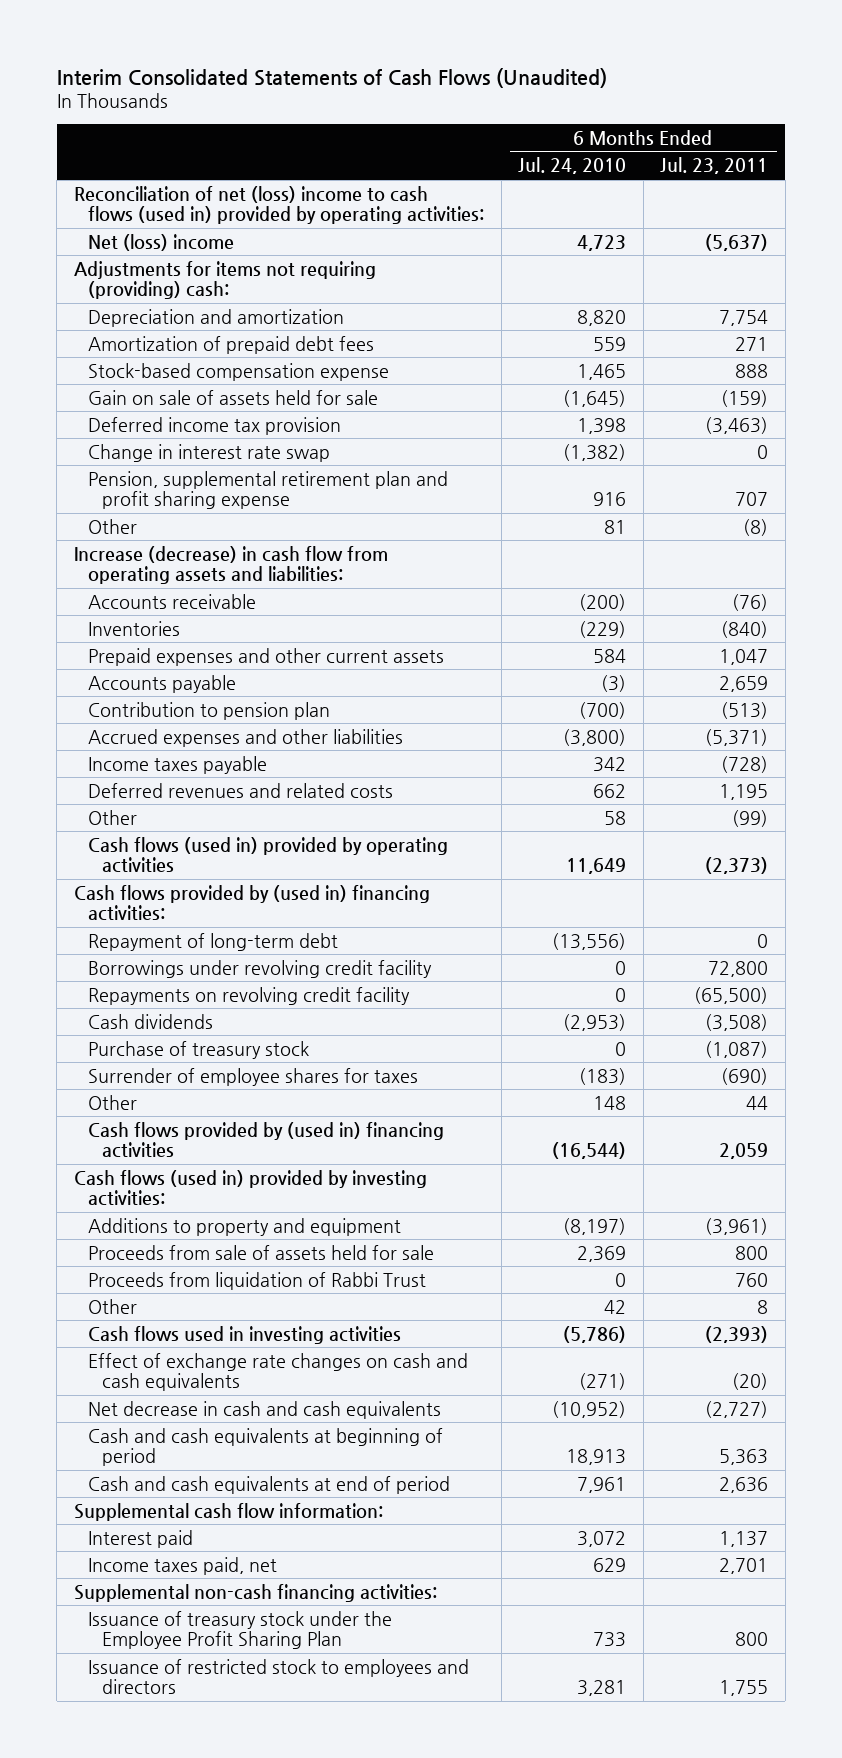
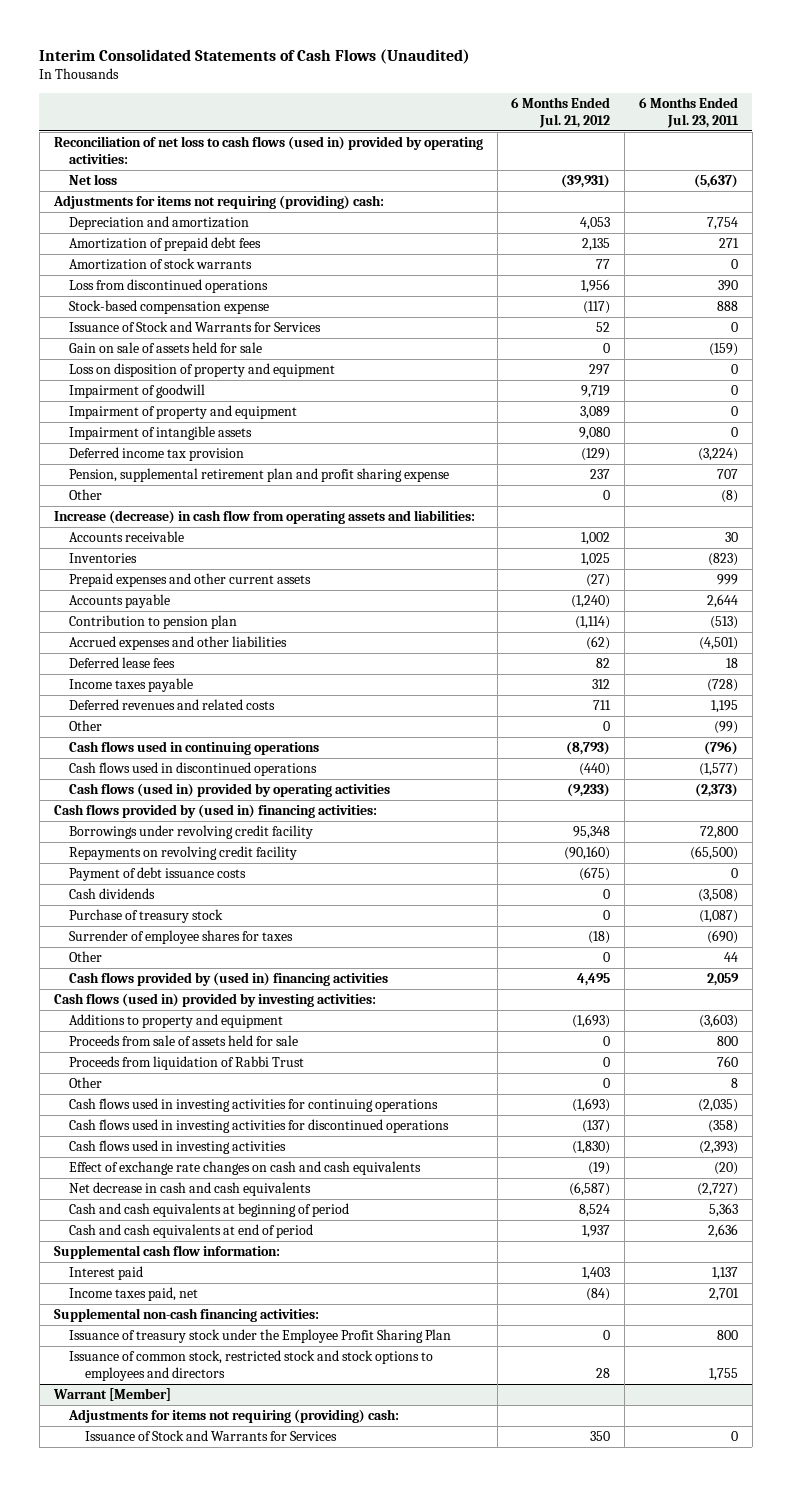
[518,157,627,175] Jul. 24, 2010 -> none
none -> [511,97,611,128] 6 Months Ended Jul. 21, 2012
[73,185,485,225] Reconciliation of net (loss) income to cash flows (used in) provided by operating activities: -> [53,136,483,164] Reconciliation of net loss to cash flows (used in) provided by operating activities:
[88,233,235,251] Net (loss) income -> [69,174,118,186] Net loss
none -> [69,258,253,271] Amortization of stock warrants
none -> [69,279,269,294] Loss from discontinued operations
none -> [69,321,322,333] Issuance of Stock and Warrants for Services
[88,443,331,462] Change in interest rate swap -> none
none -> [69,363,336,378] Loss on disposition of property and equipment
none -> [69,384,206,399] Impairment of goodwill
none -> [69,405,298,420] Impairment of property and equipment
none -> [69,426,253,441] Impairment of intangible assets
[705,416,769,434] (3,463) -> [697,448,738,462] (3,224)
[732,593,769,611] (76) -> [724,532,738,543] 30
[721,620,769,638] (840) -> [707,553,738,567] (823)
[719,648,769,665] 1,047 -> [716,574,738,586] 999
[719,675,769,692] 2,659 -> [706,594,738,609] 2,644
[705,728,769,746] (5,371) -> [698,637,738,651] (4,501)
none -> [69,657,176,669] Deferred lease fees
none -> [69,741,320,756] Cash flows used in continuing operations
none -> [69,762,318,777] Cash flows used in discontinued operations
[88,932,339,951] Repayment of long-term debt -> none
none -> [69,867,247,882] Payment of debt issuance costs
[705,1217,769,1235] (3,961) -> [698,1014,738,1029] (3,603)
none -> [69,1098,439,1113] Cash flows used in investing activities for continuing operations
none -> [69,1119,450,1134] Cash flows used in investing activities for discontinued operations
[88,1658,470,1695] Issuance of restricted stock to employees and directors -> [69,1350,434,1381] Issuance of common stock, restricted stock and stock options to employees and directors
none -> [52,1388,171,1402] Warrant [Member]
none -> [68,1409,400,1424] Adjustments for items not requiring (providing) cash:
none -> [85,1430,338,1442] Issuance of Stock and Warrants for Services

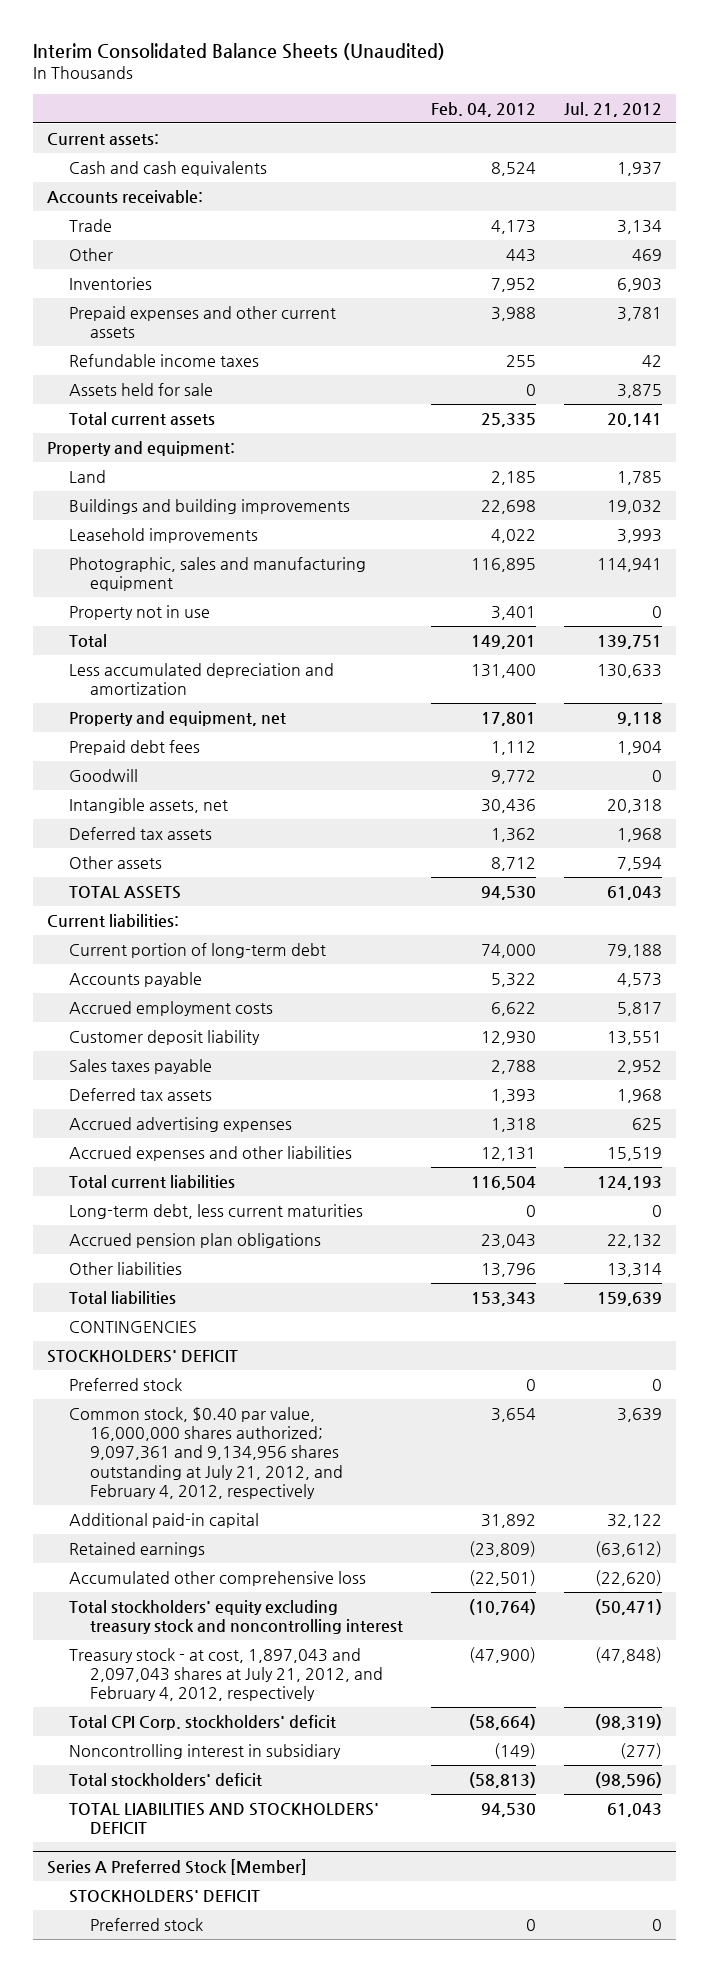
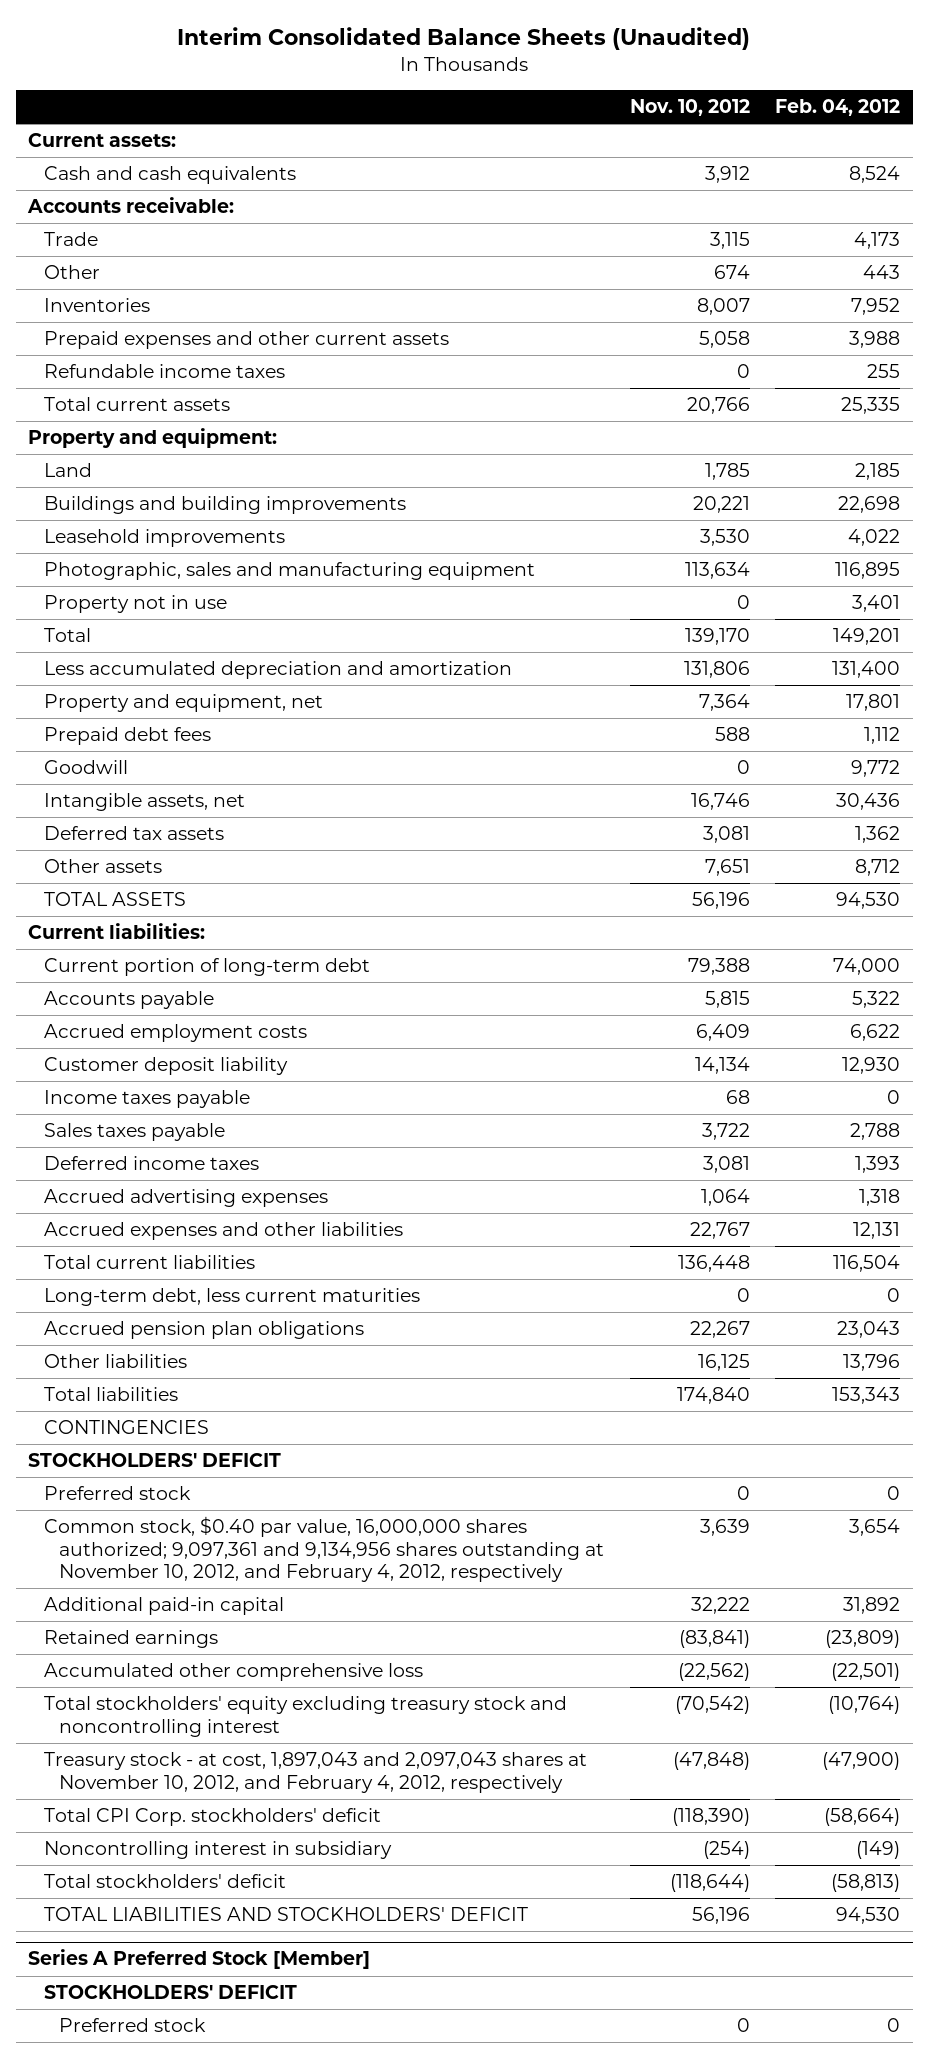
[564,101,663,117] Jul. 21, 2012 -> none
none -> [629,99,750,117] Nov. 10, 2012
[68,382,213,396] Assets held for sale -> none
none -> [43,1090,250,1109] Income taxes payable
[68,1087,212,1101] Deferred tax assets -> [43,1156,259,1171] Deferred income taxes
[68,1406,343,1499] Common stock, $0.40 par value, 16,000,000 shares authorized; 9,097,361 and 9,134,956 shares outstanding at July 21, 2012, and February 4, 2012, respectively -> [43,1516,604,1582] Common stock, $0.40 par value, 16,000,000 shares authorized; 9,097,361 and 9,134,956 shares outstanding at November 10, 2012, and February 4, 2012, respectively
[68,1647,383,1702] Treasury stock - at cost, 1,897,043 and 2,097,043 shares at July 21, 2012, and February 4, 2012, respectively -> [43,1752,587,1793] Treasury stock - at cost, 1,897,043 and 2,097,043 shares at November 10, 2012, and February 4, 2012, respectively

